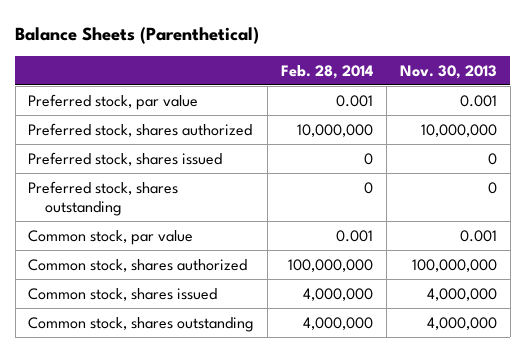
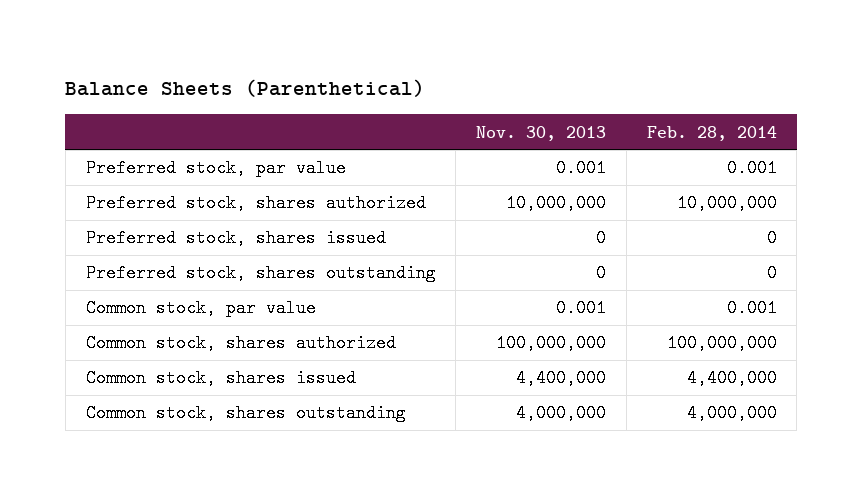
[303,287,374,301] 4,000,000 -> [686,369,777,388] 4,400,000
[426,287,497,301] 4,000,000 -> [516,369,607,388] 4,400,000

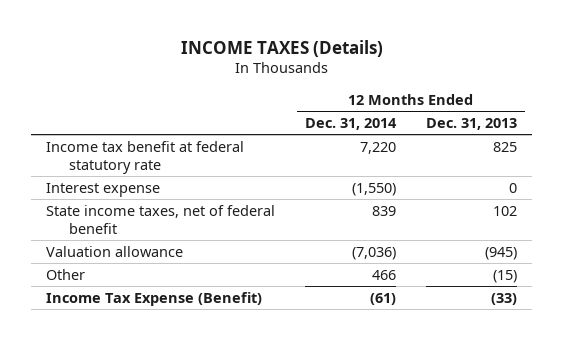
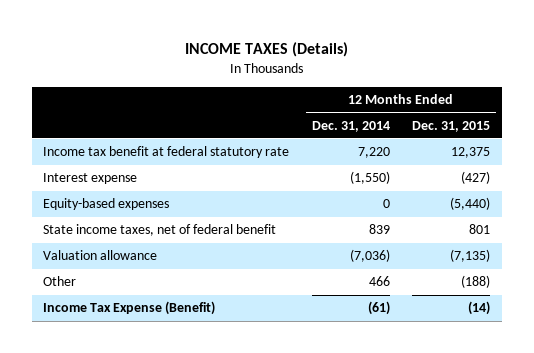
[426,117,518,130] Dec. 31, 2013 -> none
none -> [412,120,491,132] Dec. 31, 2015
none -> [43,198,170,211] Equity-based expenses

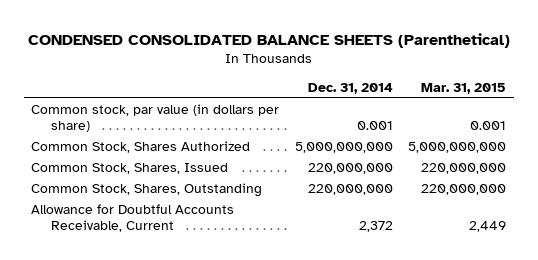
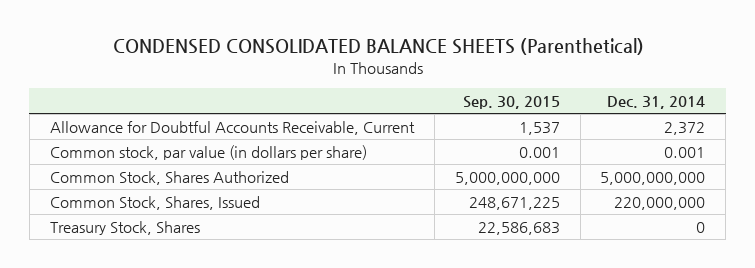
[421,82,507,94] Mar. 31, 2015 -> none
none -> [462,95,560,109] Sep. 30, 2015
[31,204,235,233] Allowance for Doubtful Accounts Receivable, Current -> [49,120,415,135] Allowance for Doubtful Accounts Receivable, Current
[31,183,263,198] Common Stock, Shares, Outstanding -> none
none -> [49,220,200,235] Treasury Stock, Shares

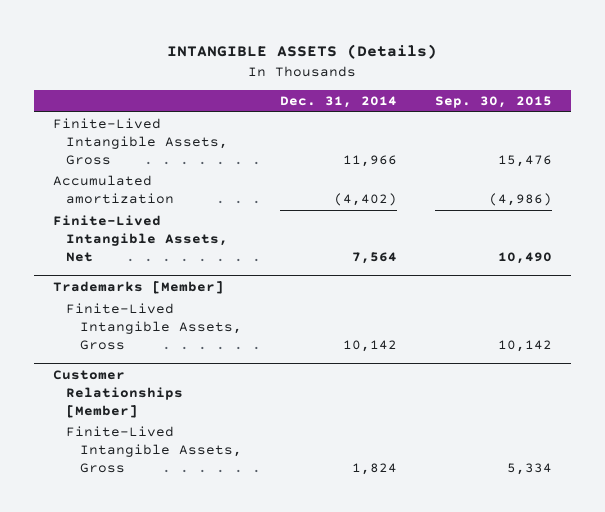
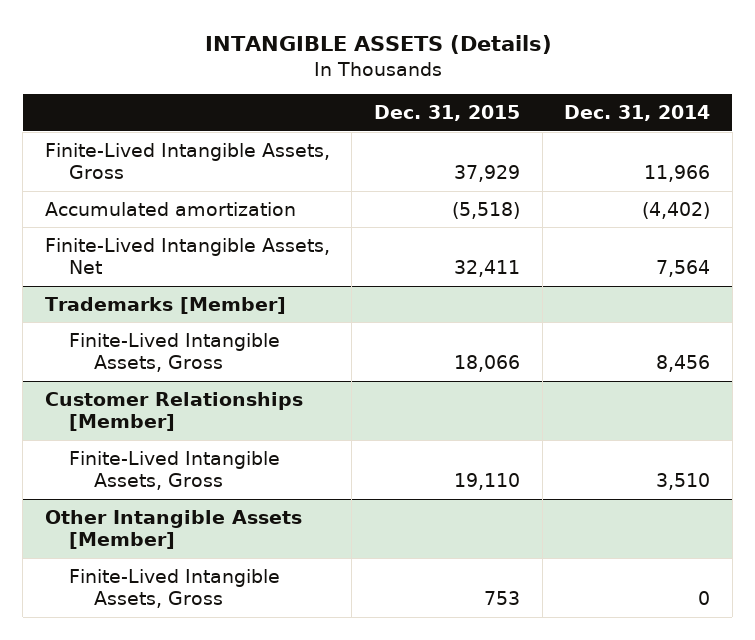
[435,96,553,109] Sep. 30, 2015 -> none
none -> [373,105,520,122] Dec. 31, 2015
[343,339,398,352] 10,142 -> [656,355,711,373] 8,456
[352,462,398,475] 1,824 -> [656,473,711,491] 3,510
none -> [44,509,302,550] Other Intangible Assets [Member]
none -> [69,568,281,609] Finite-Lived Intangible Assets, Gross

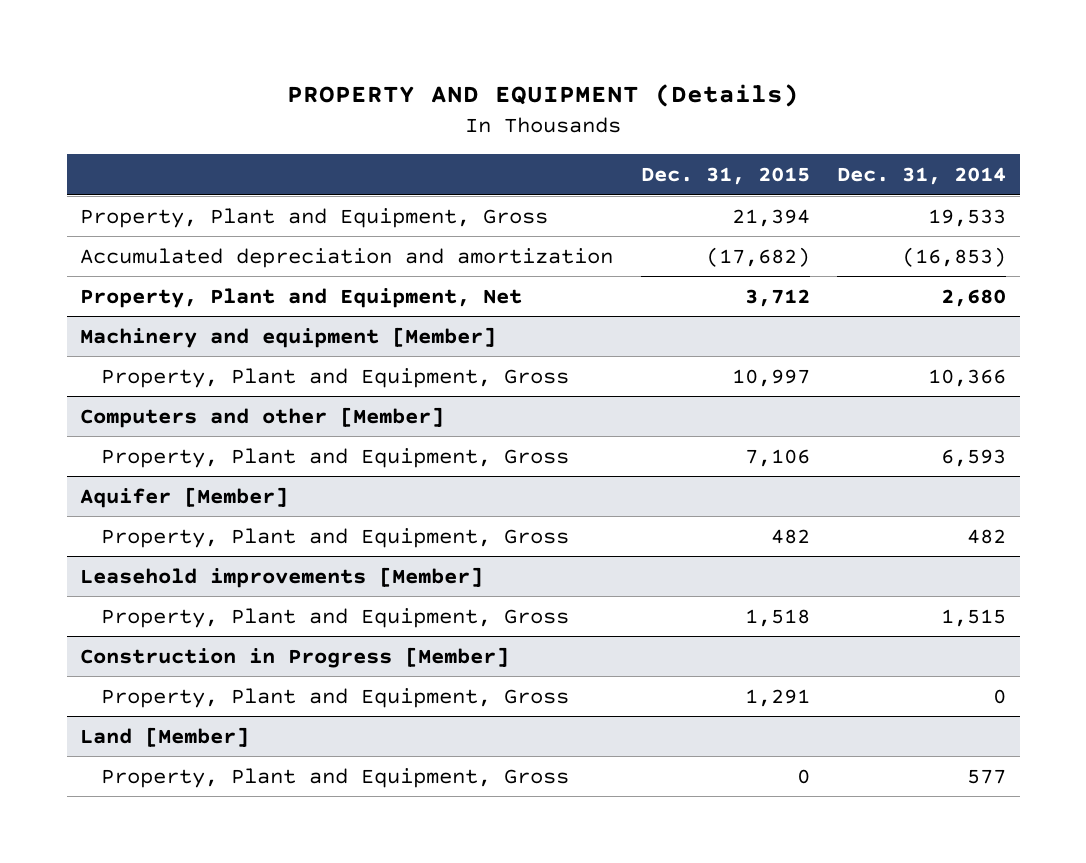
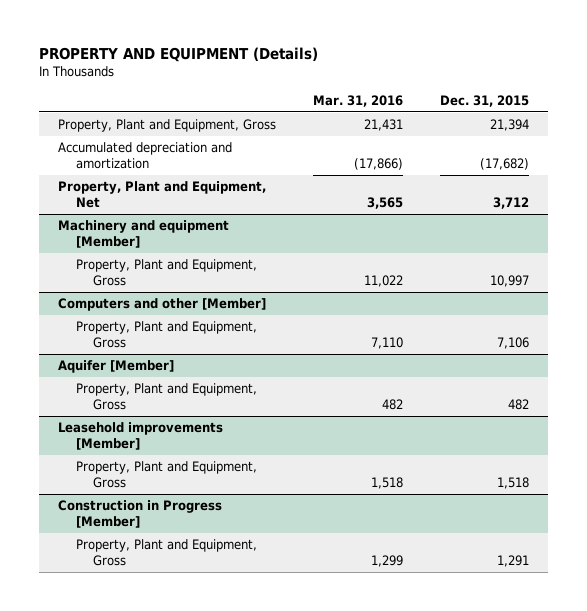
[837,167,1007,186] Dec. 31, 2014 -> none
none -> [313,95,404,108] Mar. 31, 2016
[80,726,250,747] Land [Member] -> none
[100,767,569,788] Property, Plant and Equipment, Gross -> none

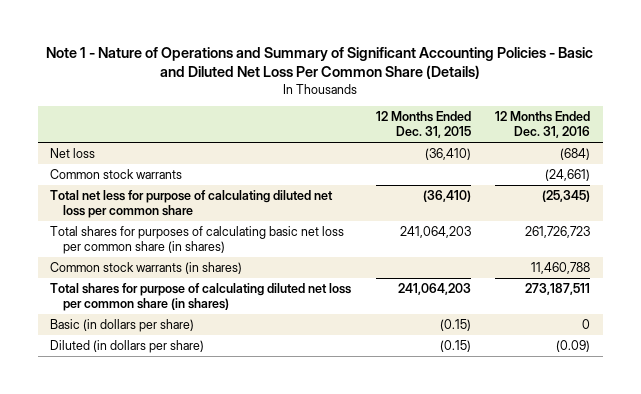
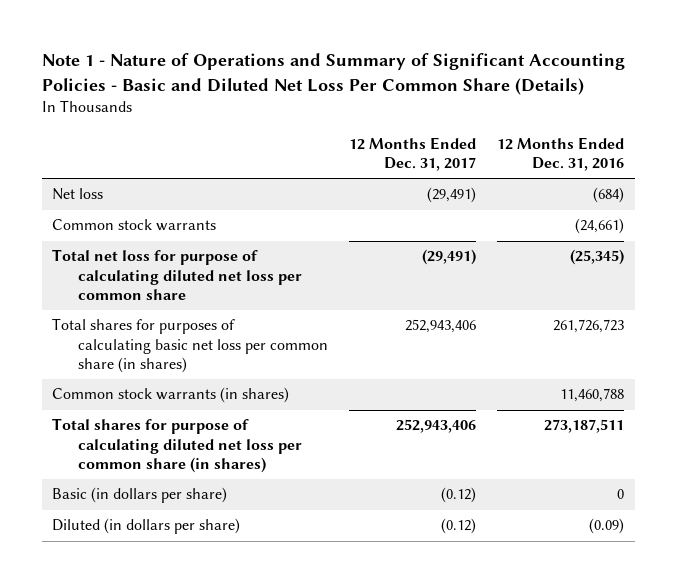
[375,110,471,139] 12 Months Ended Dec. 31, 2015 -> none
none -> [348,136,476,172] 12 Months Ended Dec. 31, 2017
[50,189,334,219] Total net less for purpose of calculating diluted net loss per common share -> [52,249,302,301] Total net loss for purpose of calculating diluted net loss per common share

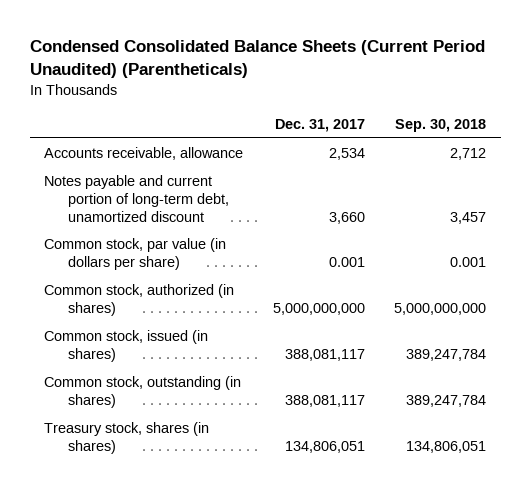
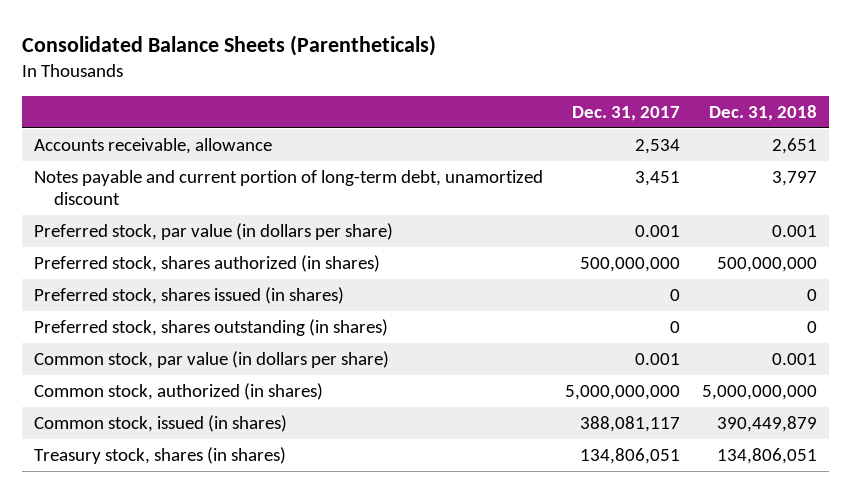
[29,40,485,79] Condensed Consolidated Balance Sheets (Current Period Unaudited) (Parentheticals) -> [22,34,437,56] Consolidated Balance Sheets (Parentheticals)
[395,118,487,132] Sep. 30, 2018 -> none
none -> [709,104,818,121] Dec. 31, 2018
[328,211,365,224] 3,660 -> [635,171,681,187] 3,451
none -> [33,223,393,241] Preferred stock, par value (in dollars per share)
none -> [33,255,380,273] Preferred stock, shares authorized (in shares)
none -> [33,287,344,305] Preferred stock, shares issued (in shares)
none -> [33,319,388,337] Preferred stock, shares outstanding (in shares)
[44,375,242,408] Common stock, outstanding (in shares) -> none

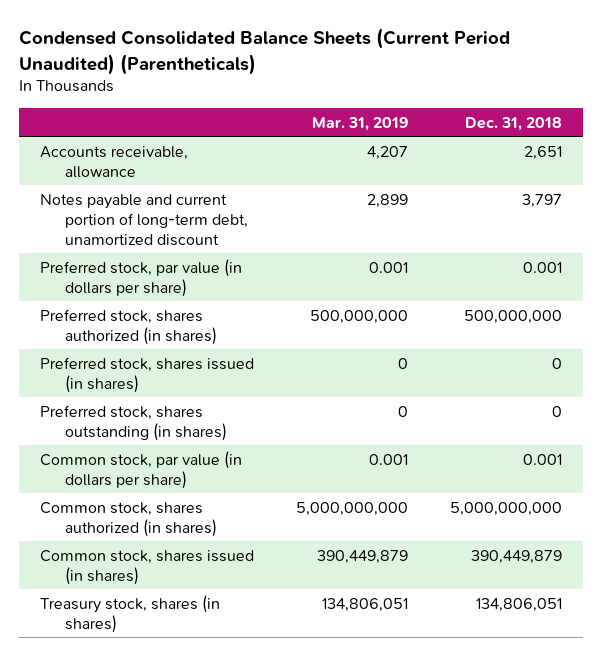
[22,34,437,56] Consolidated Balance Sheets (Parentheticals) -> [19,28,511,75] Condensed Consolidated Balance Sheets (Current Period Unaudited) (Parentheticals)
[572,105,681,121] Dec. 31, 2017 -> none
none -> [312,116,409,131] Mar. 31, 2019
[33,383,323,401] Common stock, authorized (in shares) -> [40,501,217,537] Common stock, shares authorized (in shares)
[33,415,287,433] Common stock, issued (in shares) -> [40,549,255,585] Common stock, shares issued (in shares)

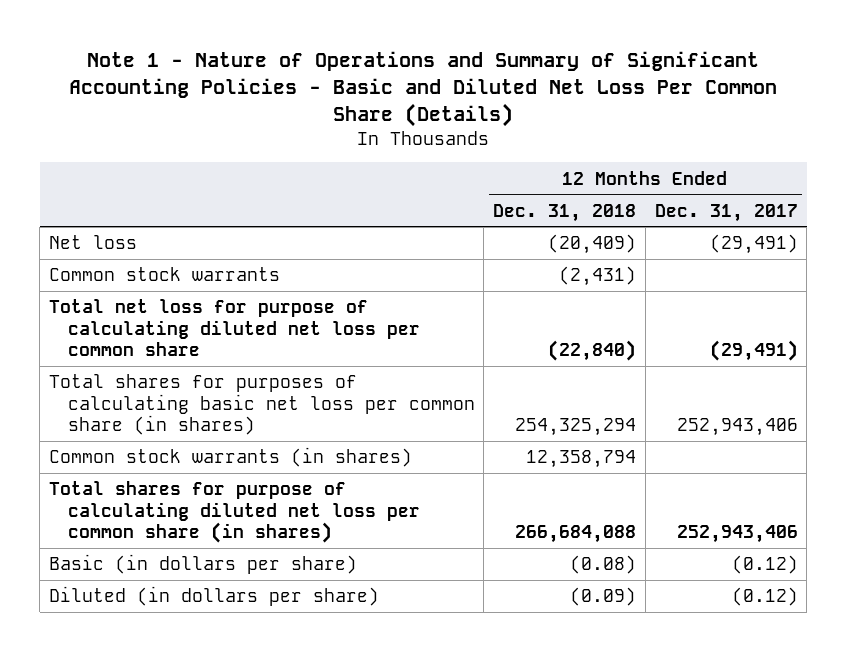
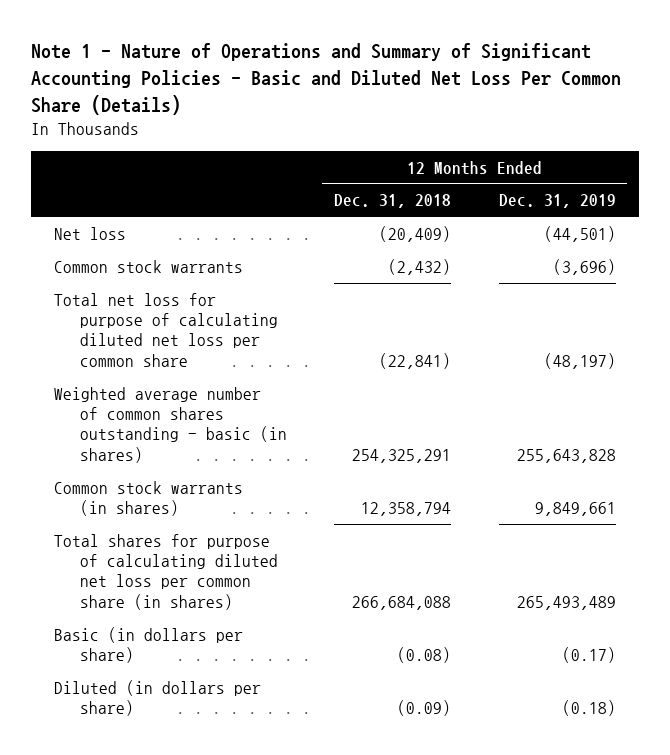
[654,203,798,222] Dec. 31, 2017 -> none
none -> [498,194,616,209] Dec. 31, 2019
[559,266,637,287] (2,431) -> [388,258,452,275] (2,432)
[548,339,637,361] (22,840) -> [379,352,452,369] (22,841)
[48,374,475,435] Total shares for purposes of calculating basic net loss per common share (in shares) -> [54,386,287,463] Weighted average number of common shares outstanding - basic (in shares)
[515,417,637,436] 254,325,294 -> [352,448,452,463] 254,325,291

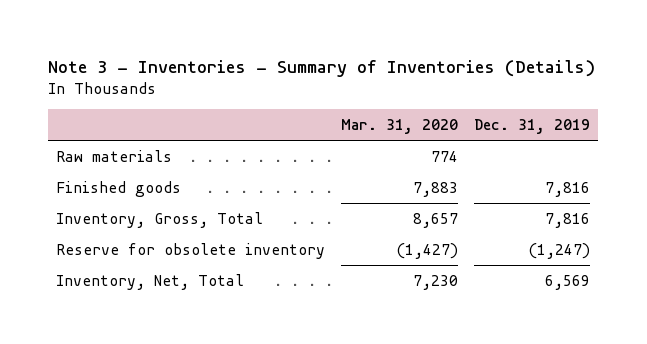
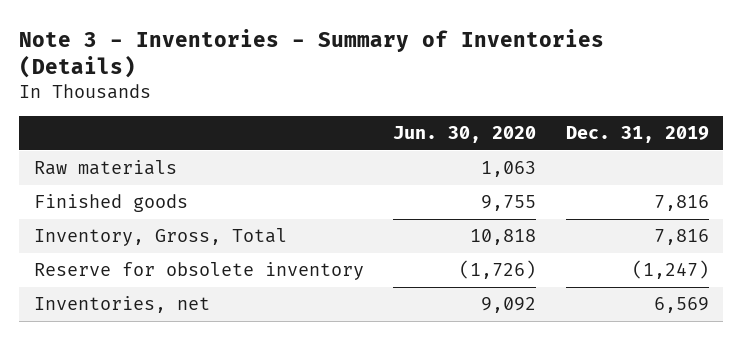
[341,119,459,135] Mar. 31, 2020 -> none
none -> [393,126,537,144] Jun. 30, 2020
[56,273,245,290] Inventory, Net, Total -> [33,296,210,314] Inventories, net

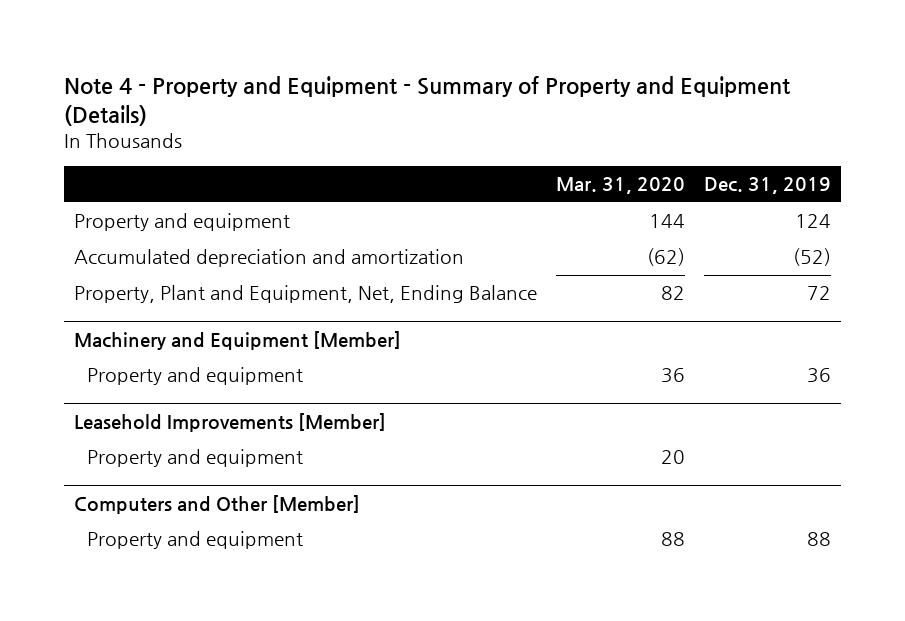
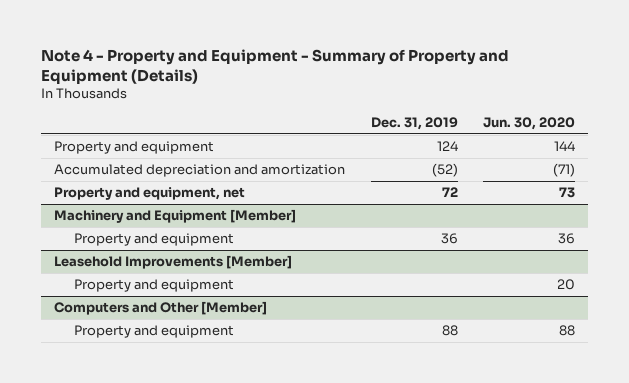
[555,177,685,195] Mar. 31, 2020 -> none
none -> [483,117,576,131] Jun. 30, 2020
[73,285,537,304] Property, Plant and Equipment, Net, Ending Balance -> [53,186,245,200] Property and equipment, net

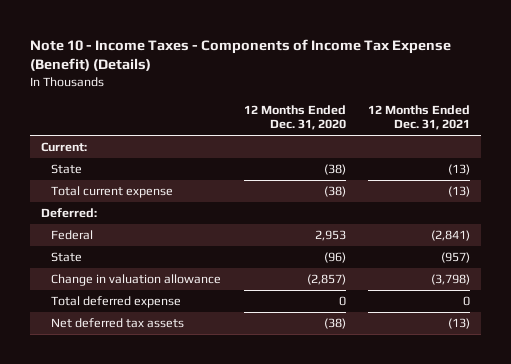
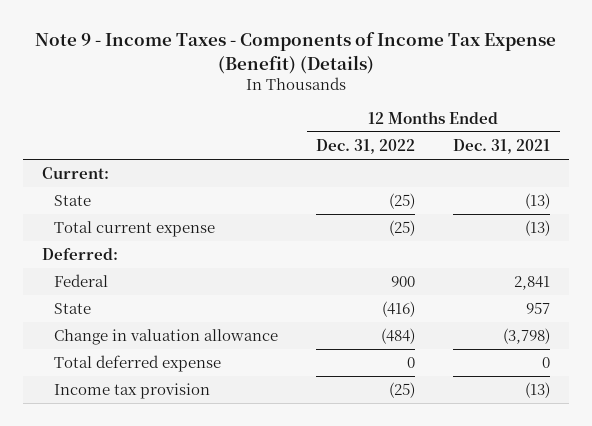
[29,38,451,72] Note 10 - Income Taxes - Components of Income Tax Expense (Benefit) (Details) -> [35,32,557,74] Note 9 - Income Taxes - Components of Income Tax Expense (Benefit) (Details)
[243,104,346,131] 12 Months Ended Dec. 31, 2020 -> none
none -> [316,139,416,155] Dec. 31, 2022
[430,229,470,241] (2,841) -> [514,276,551,291] 2,841
[440,251,470,263] (957) -> [526,302,551,315] 957
[51,317,185,328] Net deferred tax assets -> [54,383,211,400] Income tax provision

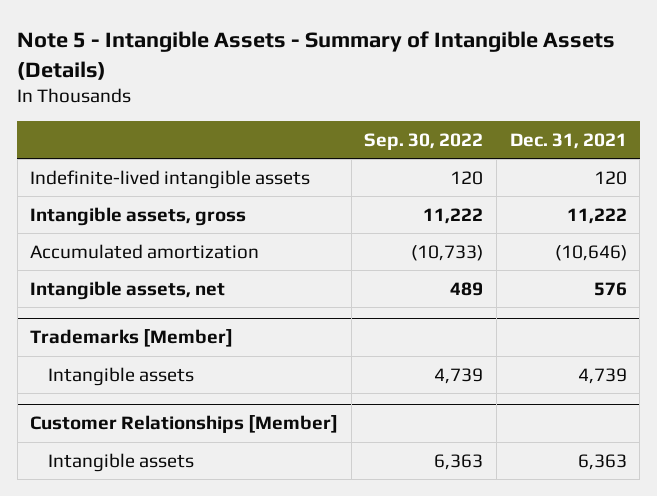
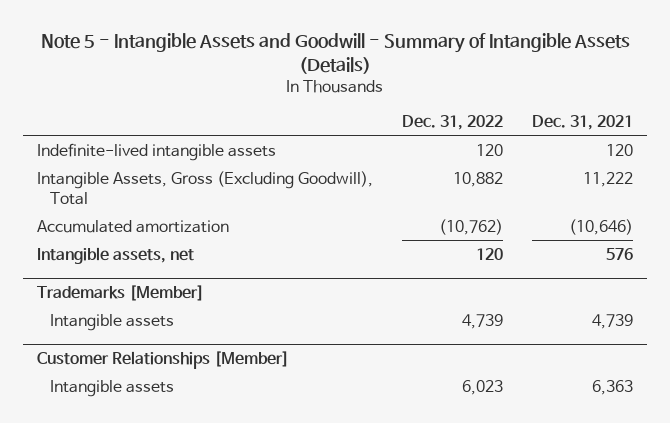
[17,30,616,80] Note 5 - Intangible Assets - Summary of Intangible Assets (Details) -> [40,32,630,74] Note 5 - Intangible Assets and Goodwill - Summary of Intangible Assets (Details)
[364,133,484,151] Sep. 30, 2022 -> none
none -> [401,115,503,131] Dec. 31, 2022
[30,206,247,226] Intangible assets, gross -> [36,170,373,205] Intangible Assets, Gross (Excluding Goodwill), Total

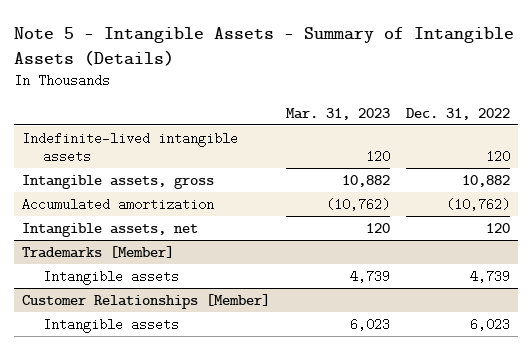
[40,32,630,74] Note 5 - Intangible Assets and Goodwill - Summary of Intangible Assets (Details) -> [14,26,515,66] Note 5 - Intangible Assets - Summary of Intangible Assets (Details)
[531,115,633,131] Dec. 31, 2021 -> none
none -> [286,107,391,120] Mar. 31, 2023
[36,170,373,205] Intangible Assets, Gross (Excluding Goodwill), Total -> [22,174,215,189] Intangible assets, gross

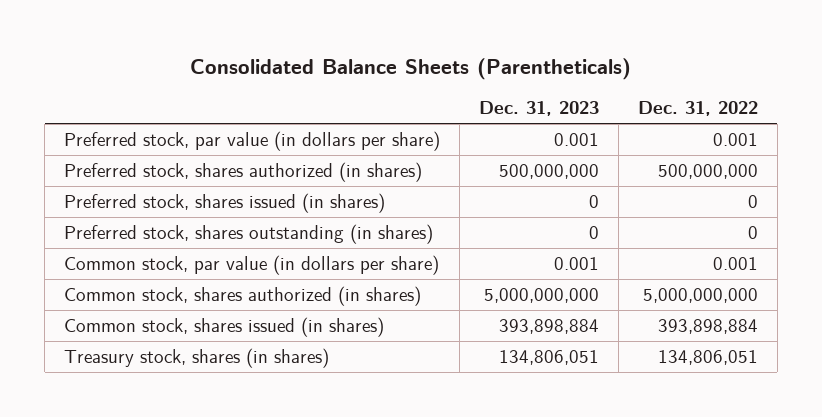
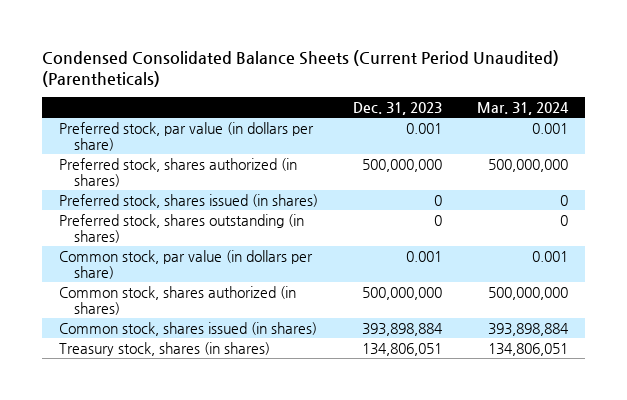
[190,57,632,80] Consolidated Balance Sheets (Parentheticals) -> [41,49,559,87] Condensed Consolidated Balance Sheets (Current Period Unaudited) (Parentheticals)
[637,101,758,117] Dec. 31, 2022 -> none
none -> [476,101,569,115] Mar. 31, 2024
[484,288,600,304] 5,000,000,000 -> [361,286,442,300] 500,000,000

